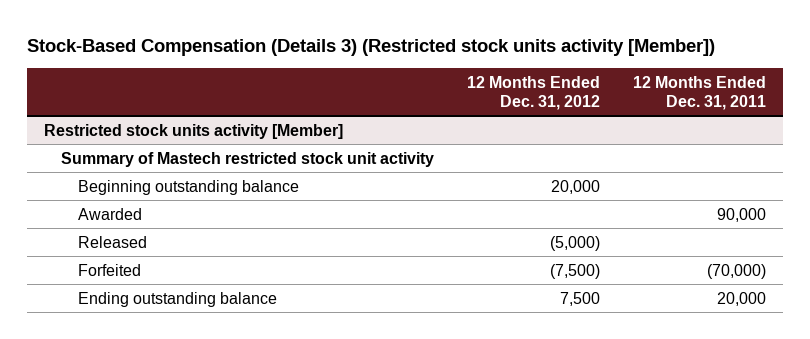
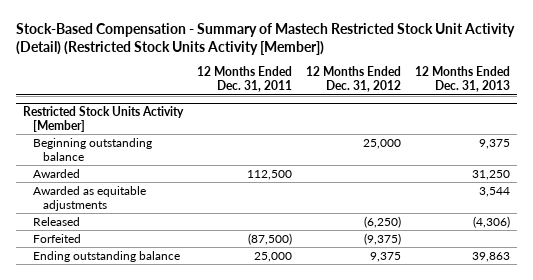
[27,39,716,57] Stock-Based Compensation (Details 3) (Restricted stock units activity [Member]) -> [16,22,516,55] Stock-Based Compensation - Summary of Mastech Restricted Stock Unit Activity (Detail) (Restricted Stock Units Activity [Member])
none -> [415,66,511,93] 12 Months Ended Dec. 31, 2013
[60,151,434,167] Summary of Mastech restricted stock unit activity -> none
[43,123,343,139] Restricted stock units activity [Member] -> [23,105,185,132] Restricted Stock Units Activity [Member]
[551,179,601,194] 20,000 -> [363,138,402,149] 25,000
[717,207,767,222] 90,000 -> [247,169,293,180] 112,500
none -> [32,185,146,211] Awarded as equitable adjustments
[550,235,601,251] (5,000) -> [364,215,402,228] (6,250)
[550,263,601,279] (7,500) -> [364,232,402,245] (9,375)
[707,263,767,279] (70,000) -> [248,232,293,245] (87,500)
[560,291,601,306] 7,500 -> [370,251,402,262] 9,375
[717,291,767,306] 20,000 -> [254,251,293,262] 25,000

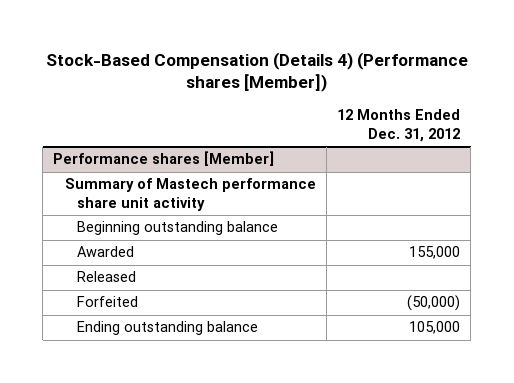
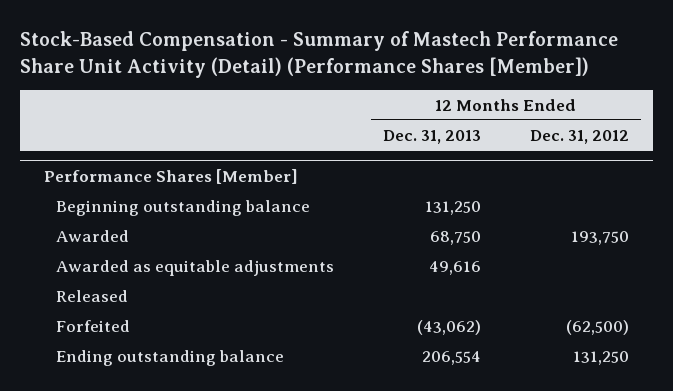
[45,51,468,93] Stock-Based Compensation (Details 4) (Performance shares [Member]) -> [19,31,618,78] Stock-Based Compensation - Summary of Mastech Performance Share Unit Activity (Detail) (Performance Shares [Member])
none -> [383,129,482,144] Dec. 31, 2013
[65,178,317,212] Summary of Mastech performance share unit activity -> none
[53,151,275,167] Performance shares [Member] -> [44,168,299,184] Performance Shares [Member]
[409,246,461,260] 155,000 -> [570,230,629,245] 193,750
none -> [56,259,335,276] Awarded as equitable adjustments
[407,295,461,312] (50,000) -> [565,319,629,335] (62,500)
[409,321,461,335] 105,000 -> [572,350,629,365] 131,250

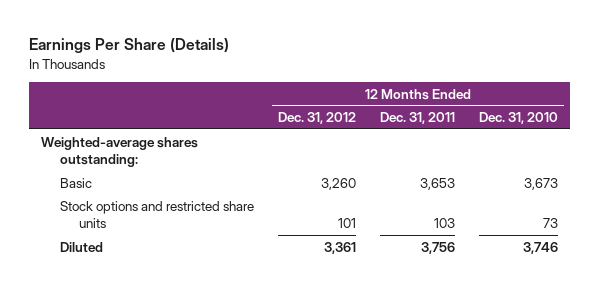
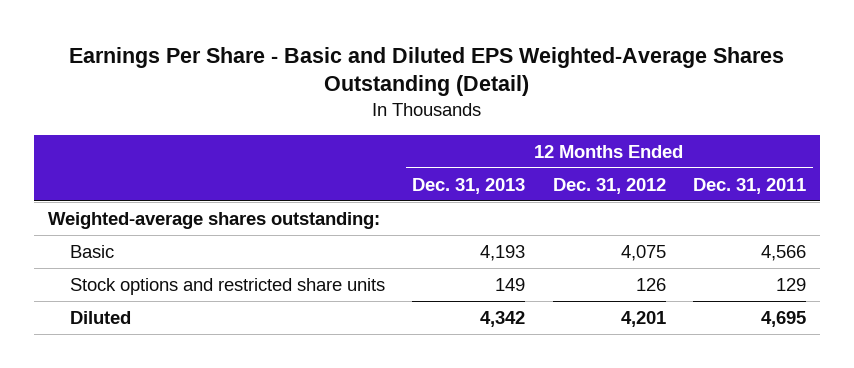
[29,38,230,54] Earnings Per Share (Details) -> [69,46,785,97] Earnings Per Share - Basic and Diluted EPS Weighted-Average Shares Outstanding (Detail)
[479,112,559,125] Dec. 31, 2010 -> none
none -> [412,177,526,194] Dec. 31, 2013
[321,177,357,190] 3,260 -> [620,244,666,261] 4,075
[420,177,456,190] 3,653 -> [761,244,807,261] 4,566
[338,218,357,229] 101 -> [635,277,666,291] 126
[434,218,456,229] 103 -> [776,277,807,291] 129
[324,241,357,254] 3,361 -> [620,310,666,327] 4,201
[421,241,456,254] 3,756 -> [761,310,807,327] 4,695

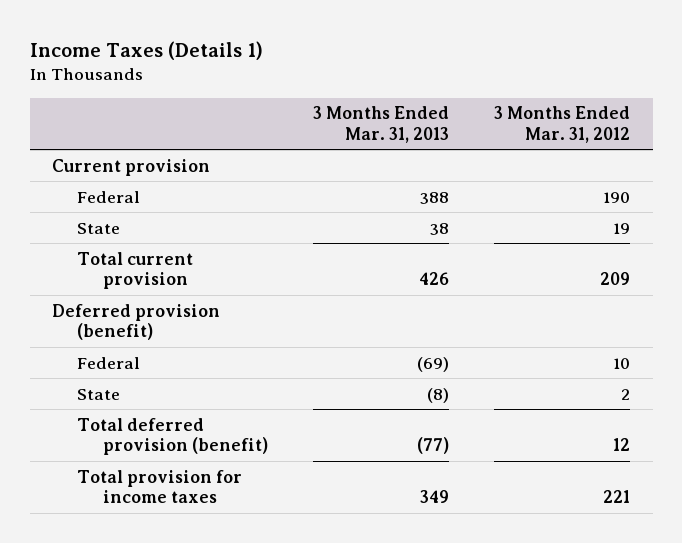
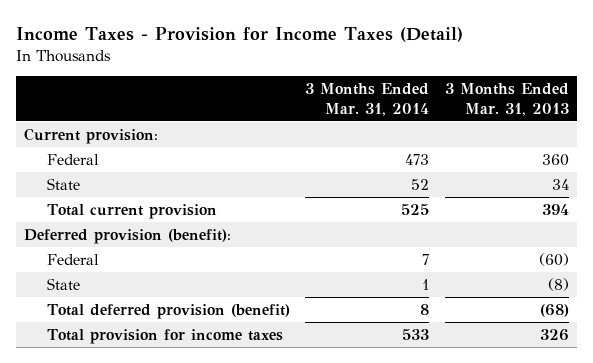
[29,40,263,60] Income Taxes (Details 1) -> [15,26,463,42] Income Taxes - Provision for Income Taxes (Detail)
[494,106,631,143] 3 Months Ended Mar. 31, 2012 -> none
none -> [305,83,430,116] 3 Months Ended Mar. 31, 2014
[52,158,211,176] Current provision -> [23,127,158,144] Current provision:
[419,191,449,204] 388 -> [541,153,569,166] 360
[429,222,449,235] 38 -> [551,178,569,190] 34
[418,272,449,286] 426 -> [541,203,569,215] 394
[52,303,221,341] Deferred provision (benefit) -> [23,228,231,244] Deferred provision (benefit):
[416,356,449,372] (69) -> [538,252,569,266] (60)
[416,437,449,455] (77) -> [539,303,569,317] (68)
[419,490,449,504] 349 -> [539,328,569,341] 326

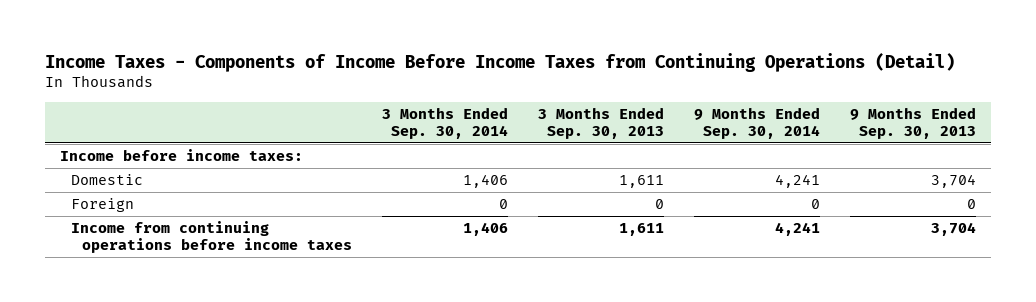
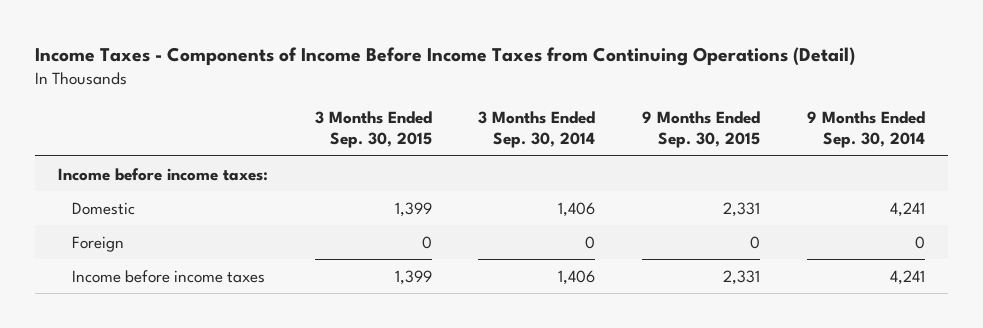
[537,106,664,139] 3 Months Ended Sep. 30, 2013 -> none
[849,106,976,139] 9 Months Ended Sep. 30, 2013 -> none
none -> [314,111,432,149] 3 Months Ended Sep. 30, 2015
none -> [642,111,761,149] 9 Months Ended Sep. 30, 2015
[70,220,352,254] Income from continuing operations before income taxes -> [71,269,265,283] Income before income taxes

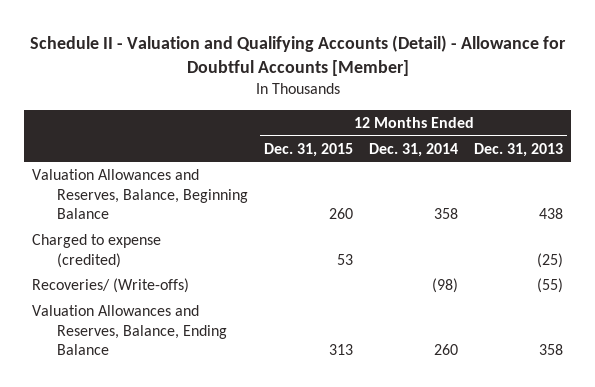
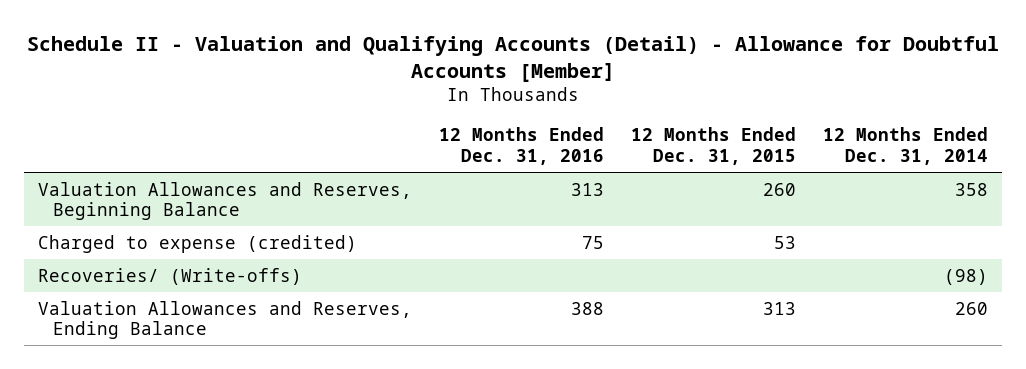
[474,142,564,157] Dec. 31, 2013 -> none
none -> [438,127,604,165] 12 Months Ended Dec. 31, 2016
[32,168,248,220] Valuation Allowances and Reserves, Balance, Beginning Balance -> [37,181,412,221] Valuation Allowances and Reserves, Beginning Balance
[32,304,227,356] Valuation Allowances and Reserves, Balance, Ending Balance -> [37,300,412,340] Valuation Allowances and Reserves, Ending Balance

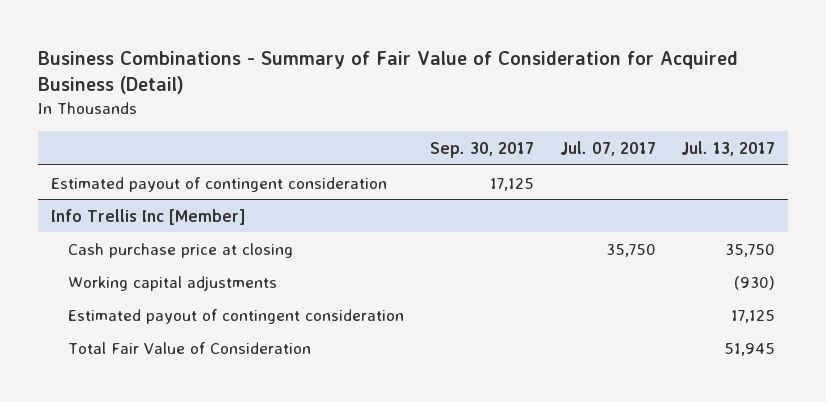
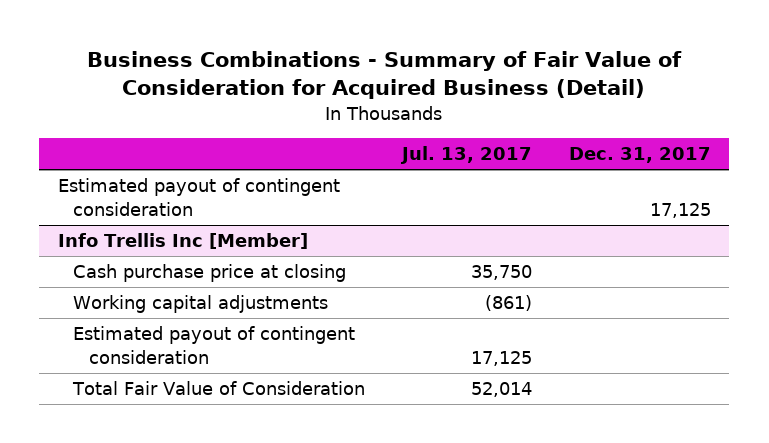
[429,141,534,158] Sep. 30, 2017 -> none
[559,140,656,156] Jul. 07, 2017 -> none
none -> [569,147,712,164] Dec. 31, 2017
[734,275,776,290] (930) -> [485,295,533,312] (861)
[724,342,776,356] 51,945 -> [471,382,533,398] 52,014

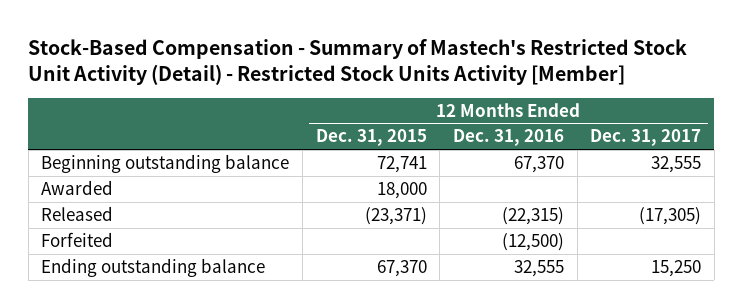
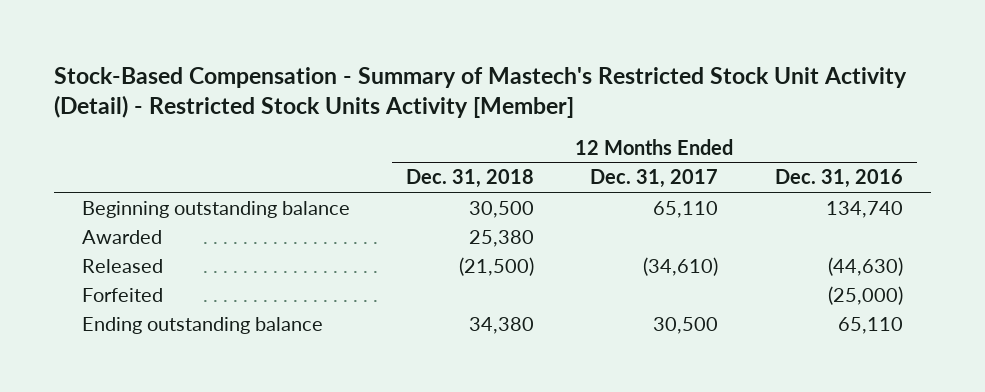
[315,129,427,147] Dec. 31, 2015 -> none
none -> [406,169,535,189] Dec. 31, 2018
[513,156,564,174] 67,370 -> [825,200,903,218] 134,740
[651,156,702,174] 32,555 -> [653,200,719,218] 65,110
[501,207,564,226] (22,315) -> [827,256,903,276] (44,630)
[639,207,702,226] (17,305) -> [643,256,719,276] (34,610)
[501,233,564,252] (12,500) -> [827,285,903,305] (25,000)
[513,260,564,278] 32,555 -> [837,316,903,334] 65,110
[651,260,702,278] 15,250 -> [653,316,719,334] 30,500

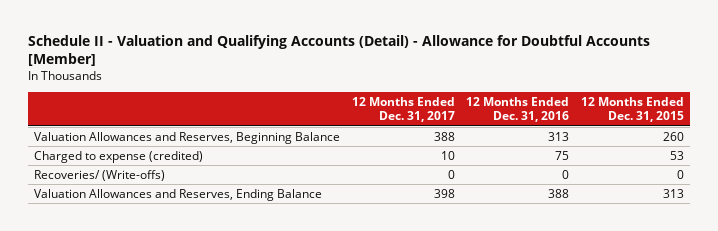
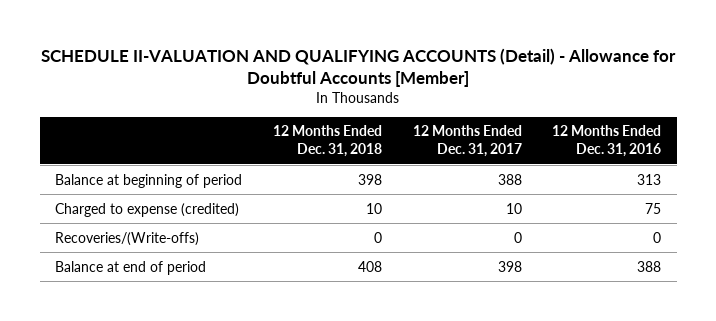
[27,35,650,67] Schedule II - Valuation and Qualifying Accounts (Detail) - Allowance for Doubtful Accounts [Member] -> [41,47,677,87] SCHEDULE II-VALUATION AND QUALIFYING ACCOUNTS (Detail) - Allowance for Doubtful Accounts [Member]
[581,96,685,123] 12 Months Ended Dec. 31, 2015 -> none
none -> [272,125,382,158] 12 Months Ended Dec. 31, 2018
[33,131,340,144] Valuation Allowances and Reserves, Beginning Balance -> [55,173,243,188] Balance at beginning of period
[33,169,165,181] Recoveries/ (Write-offs) -> [55,231,200,246] Recoveries/(Write-offs)
[33,188,322,201] Valuation Allowances and Reserves, Ending Balance -> [55,260,207,275] Balance at end of period

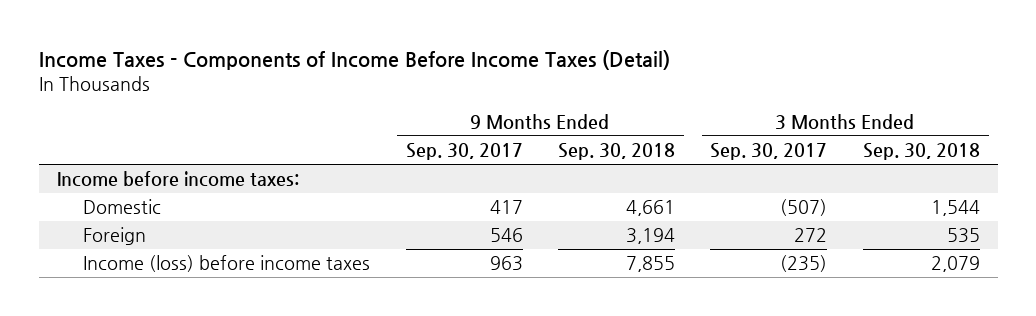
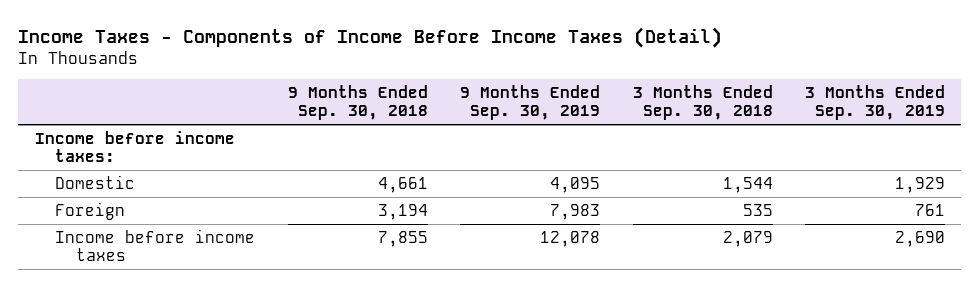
[405,142,523,160] Sep. 30, 2017 -> none
[710,142,828,160] Sep. 30, 2017 -> none
none -> [460,85,601,121] 9 Months Ended Sep. 30, 2019
none -> [805,85,946,121] 3 Months Ended Sep. 30, 2019
[83,255,371,273] Income (loss) before income taxes -> [55,228,256,262] Income before income taxes

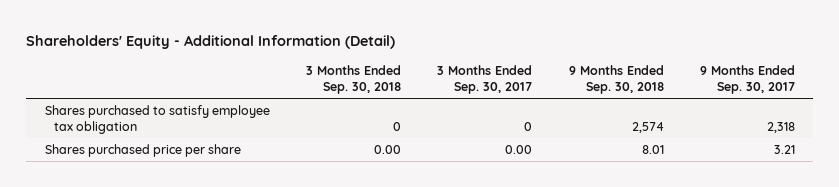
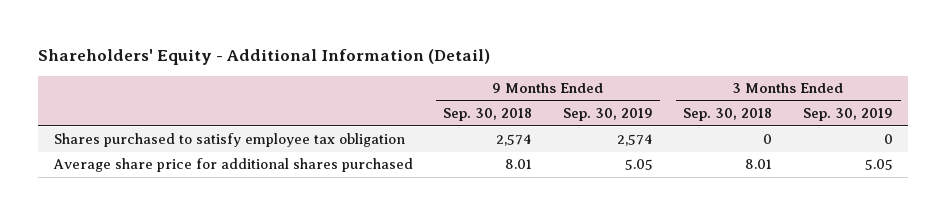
[437,65,533,94] 3 Months Ended Sep. 30, 2017 -> none
[699,65,795,94] 9 Months Ended Sep. 30, 2017 -> none
none -> [562,108,653,122] Sep. 30, 2019
none -> [802,108,893,122] Sep. 30, 2019
[44,144,241,158] Shares purchased price per share -> [52,158,413,173] Average share price for additional shares purchased
[373,145,401,155] 0.00 -> [745,159,773,170] 8.01

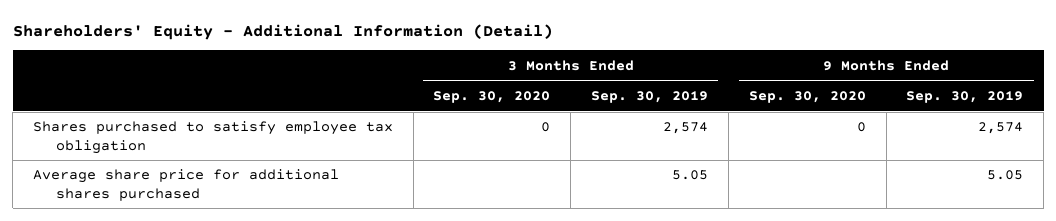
[443,108,533,122] Sep. 30, 2018 -> none
[683,108,773,122] Sep. 30, 2018 -> none
none -> [433,90,551,103] Sep. 30, 2020
none -> [748,90,866,103] Sep. 30, 2020
[883,134,893,145] 0 -> [663,122,709,135] 2,574

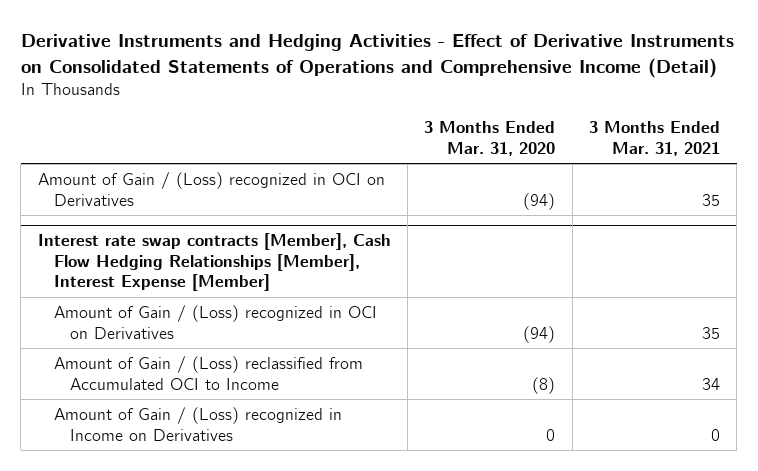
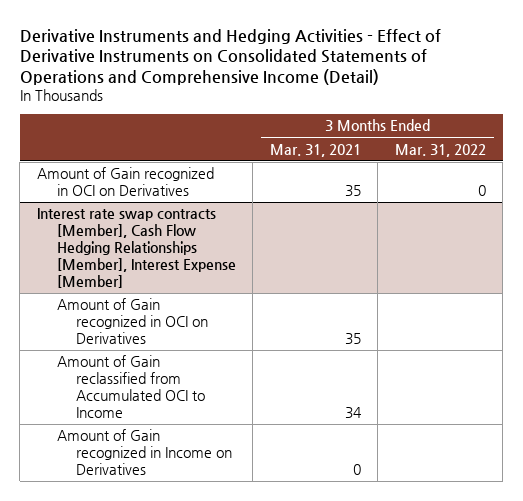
[424,121,556,156] 3 Months Ended Mar. 31, 2020 -> none
none -> [394,143,486,157] Mar. 31, 2022
[37,172,385,206] Amount of Gain / (Loss) recognized in OCI on Derivatives -> [36,167,214,197] Amount of Gain recognized in OCI on Derivatives
[53,305,377,339] Amount of Gain / (Loss) recognized in OCI on Derivatives -> [56,298,209,345] Amount of Gain recognized in OCI on Derivatives
[53,356,363,390] Amount of Gain / (Loss) reclassified from Accumulated OCI to Income -> [56,355,206,419] Amount of Gain reclassified from Accumulated OCI to Income
[53,407,342,441] Amount of Gain / (Loss) recognized in Income on Derivatives -> [56,429,233,476] Amount of Gain recognized in Income on Derivatives

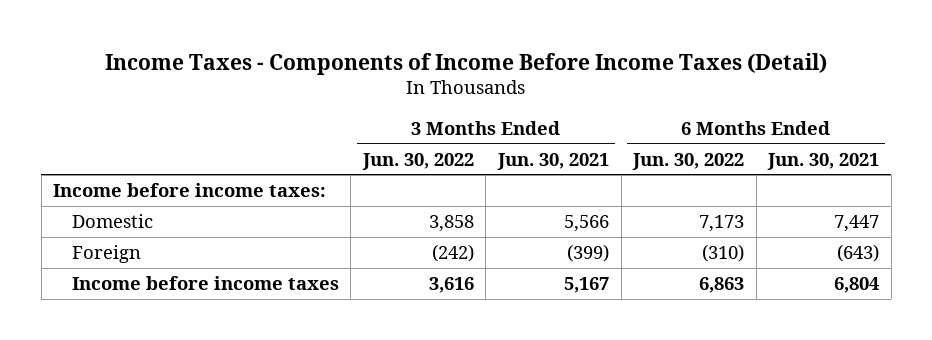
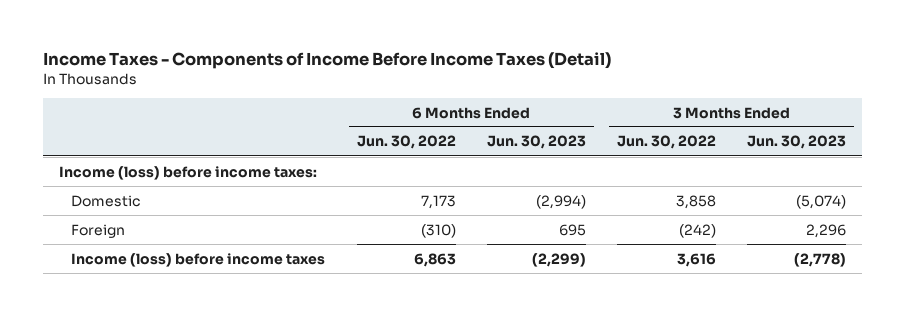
[497,152,610,170] Jun. 30, 2021 -> none
[767,152,880,170] Jun. 30, 2021 -> none
none -> [486,135,586,150] Jun. 30, 2023
none -> [747,135,847,150] Jun. 30, 2023
[53,182,327,197] Income before income taxes: -> [58,165,317,180] Income (loss) before income taxes:
[71,275,339,290] Income before income taxes -> [71,252,326,267] Income (loss) before income taxes

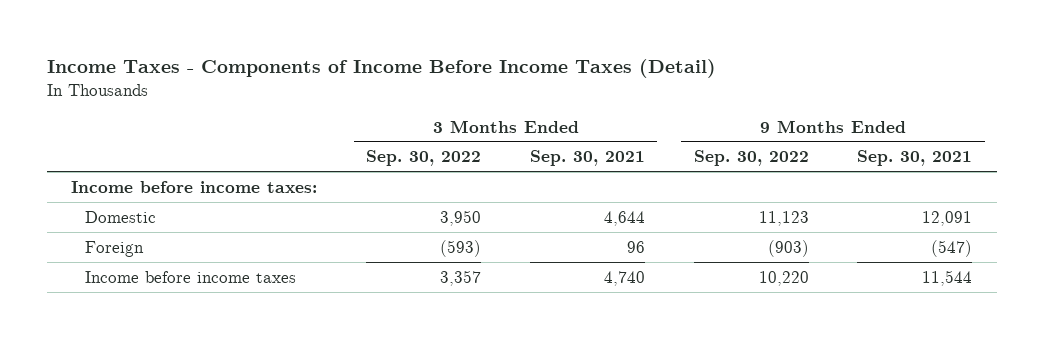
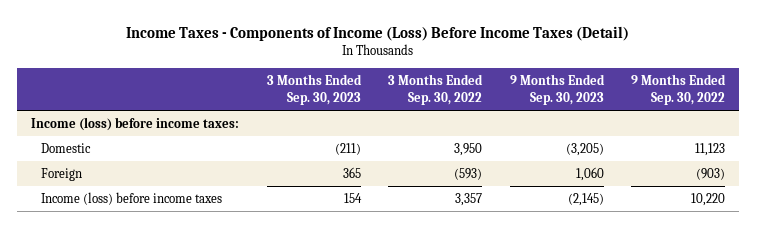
[47,59,717,79] Income Taxes - Components of Income Before Income Taxes (Detail) -> [126,25,630,41] Income Taxes - Components of Income (Loss) Before Income Taxes (Detail)
[529,150,645,167] Sep. 30, 2021 -> none
[857,150,973,167] Sep. 30, 2021 -> none
none -> [266,74,362,106] 3 Months Ended Sep. 30, 2023
none -> [509,74,605,106] 9 Months Ended Sep. 30, 2023
[71,180,318,193] Income before income taxes: -> [31,116,240,131] Income (loss) before income taxes:
[84,270,296,283] Income before income taxes -> [41,191,223,205] Income (loss) before income taxes

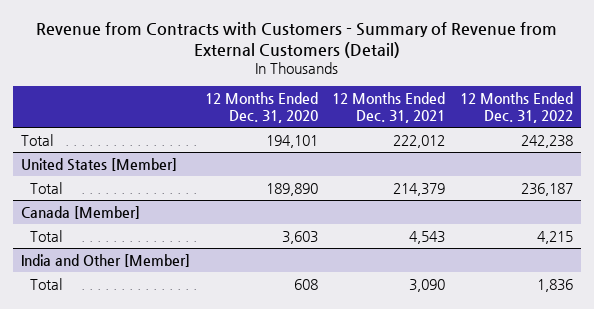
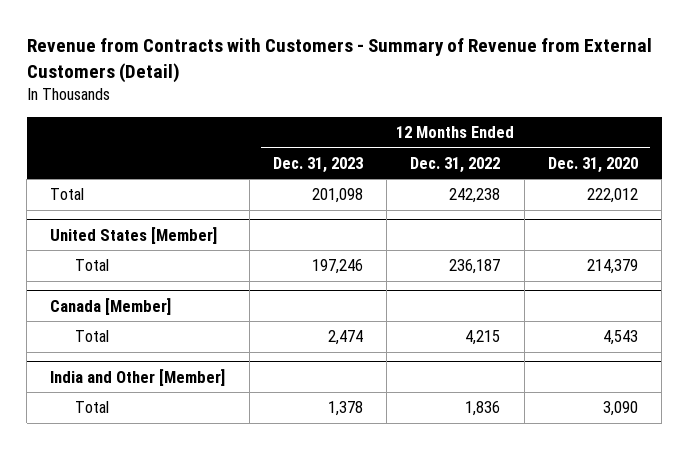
[332,91,446,123] 12 Months Ended Dec. 31, 2021 -> none
none -> [272,156,363,173] Dec. 31, 2023
[265,134,318,148] 194,101 -> [586,188,638,204] 222,012
[265,182,318,196] 189,890 -> [586,259,638,275] 214,379
[281,230,318,244] 3,603 -> [602,330,638,346] 4,543
[293,278,318,290] 608 -> [602,401,638,417] 3,090

